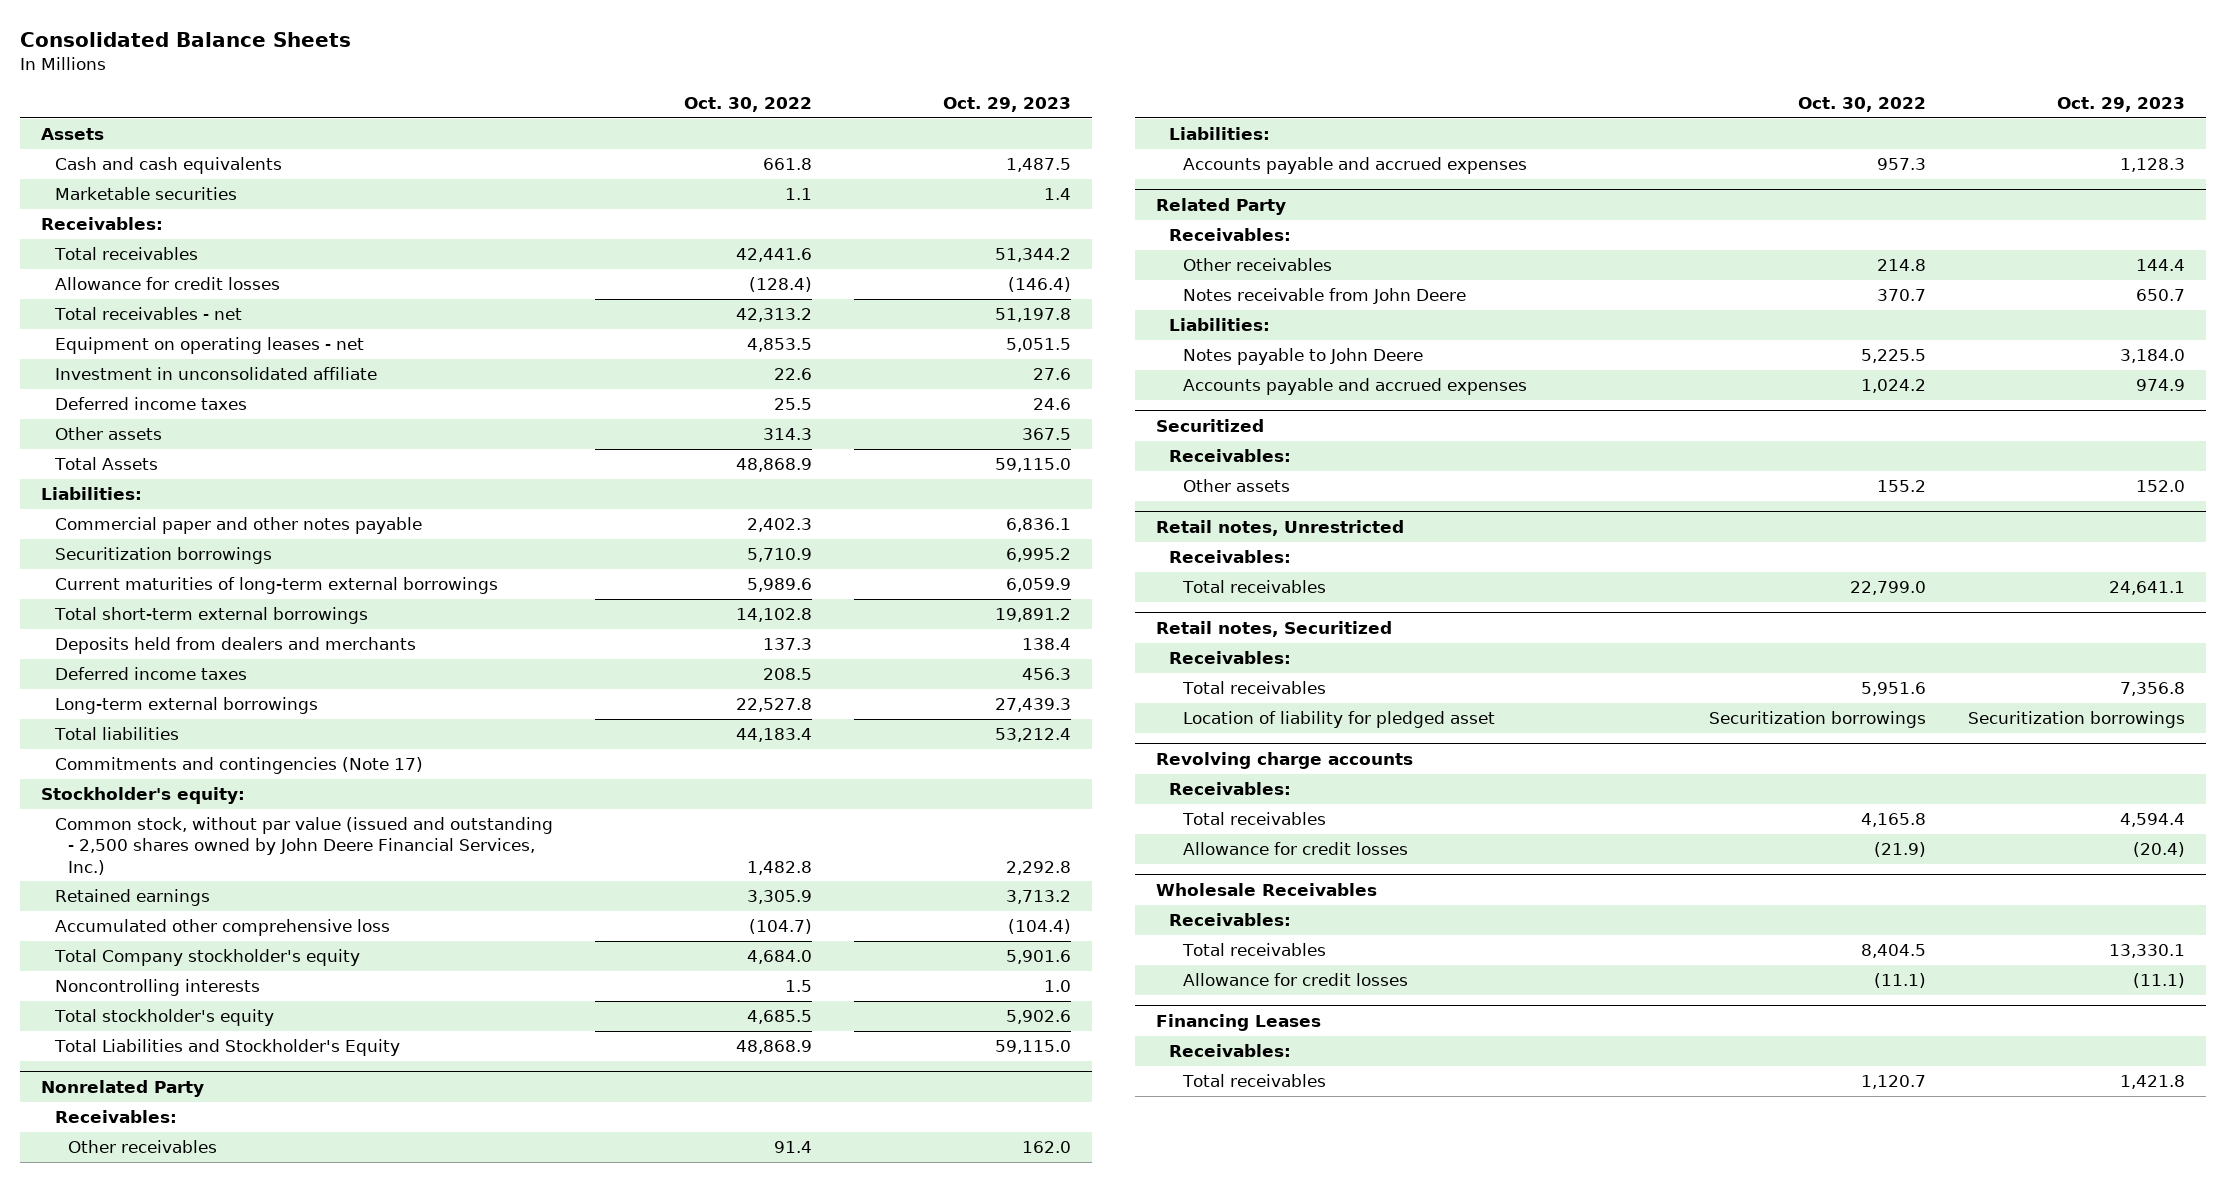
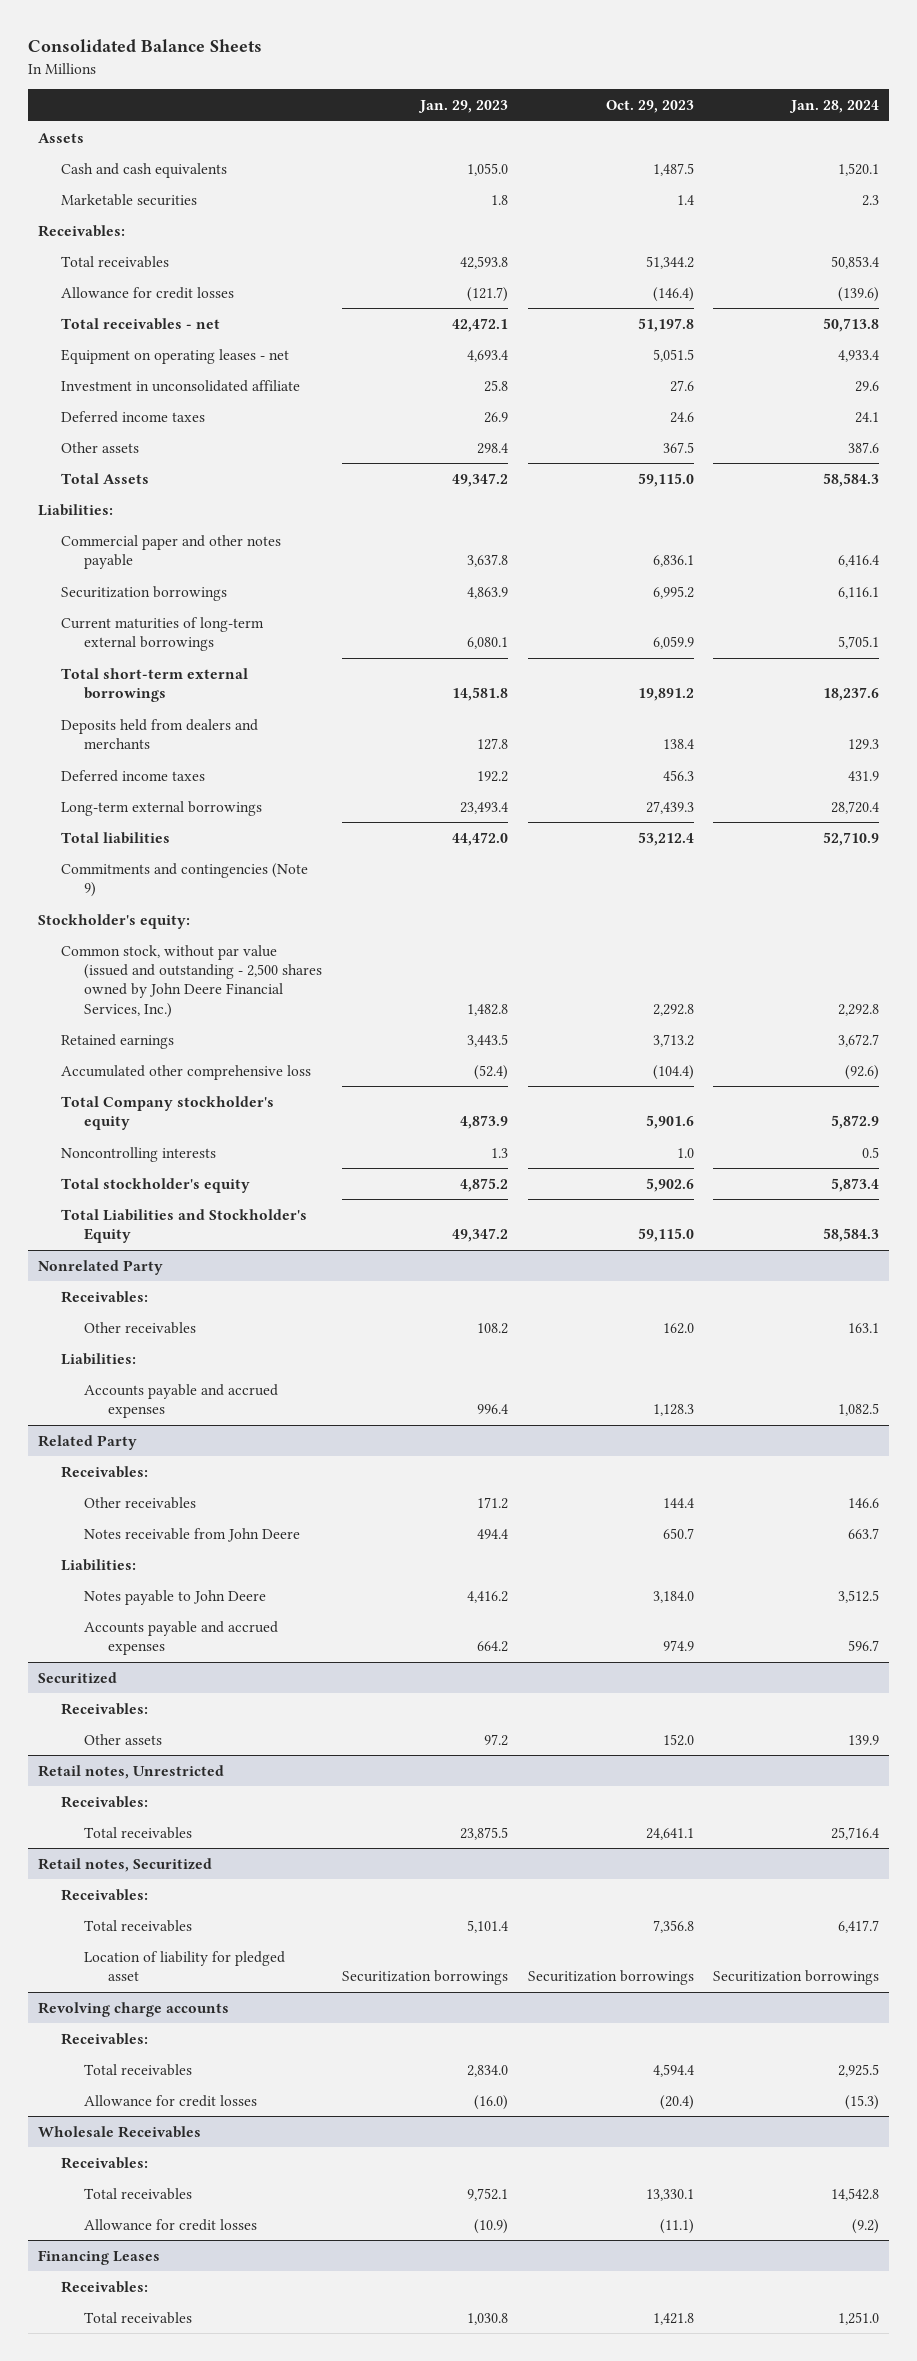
[683,96,812,112] Oct. 30, 2022 -> none
none -> [418,99,509,113] Jan. 29, 2023
none -> [789,99,880,113] Jan. 28, 2024
[54,757,423,775] Commitments and contingencies (Note 17) -> [61,862,309,898] Commitments and contingencies (Note 9)

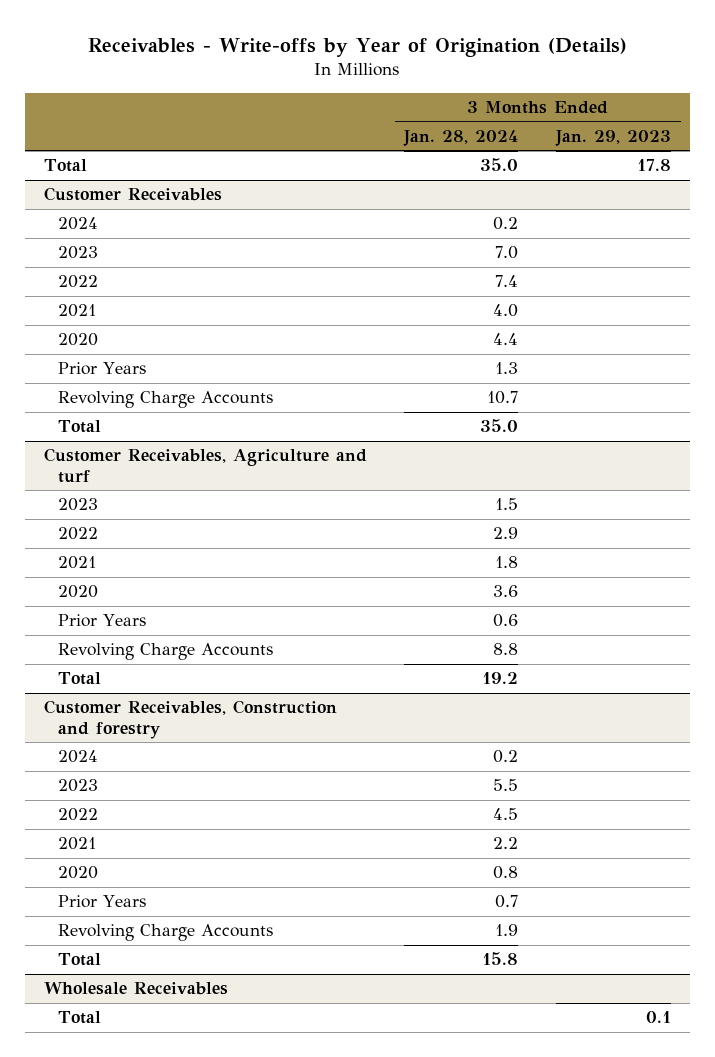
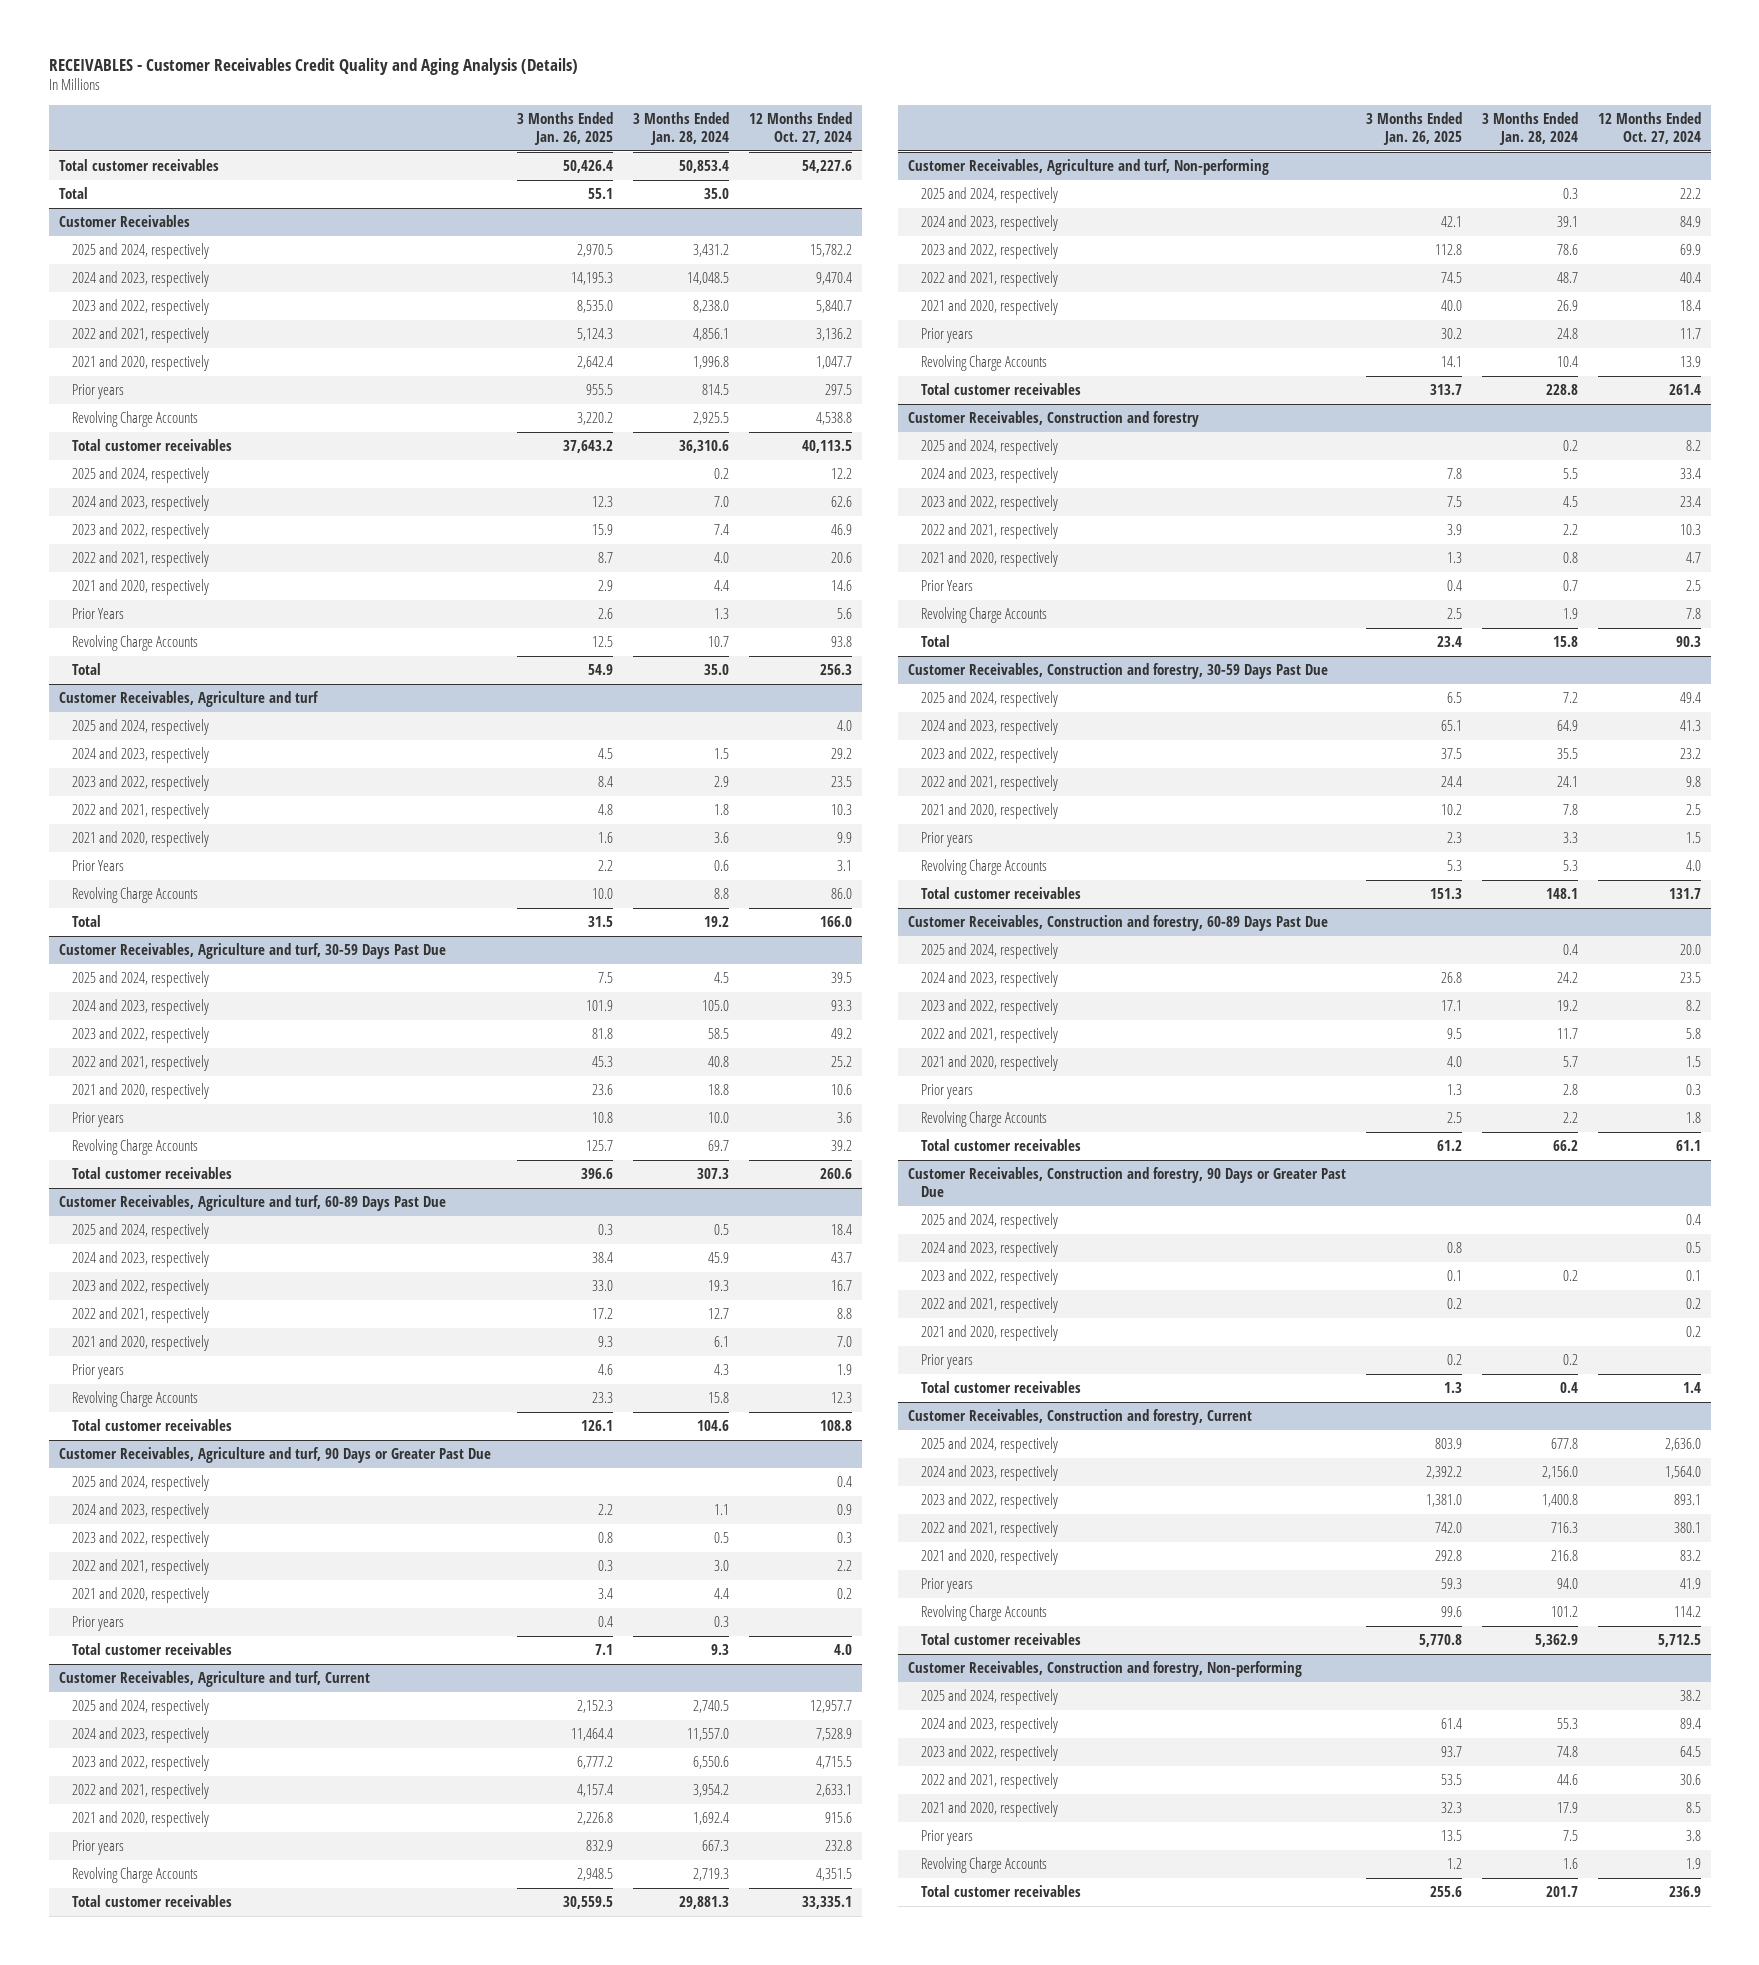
[88,37,628,57] Receivables - Write-offs by Year of Origination (Details) -> [48,57,578,75] RECEIVABLES - Customer Receivables Credit Quality and Aging Analysis (Details)
[555,129,672,146] Jan. 29, 2023 -> none
none -> [516,111,613,145] 3 Months Ended Jan. 26, 2025
none -> [748,111,852,144] 12 Months Ended Oct. 27, 2024
none -> [58,159,219,172] Total customer receivables
none -> [71,243,209,260] 2025 and 2024, respectively
none -> [71,271,209,288] 2024 and 2023, respectively
none -> [71,299,209,316] 2023 and 2022, respectively
none -> [71,327,209,344] 2022 and 2021, respectively
none -> [71,355,209,372] 2021 and 2020, respectively
none -> [71,384,124,400] Prior years
none -> [71,411,198,428] Revolving Charge Accounts
none -> [71,439,232,452] Total customer receivables
[57,217,98,231] 2024 -> [71,467,209,484] 2025 and 2024, respectively
[57,246,98,260] 2023 -> [71,495,209,512] 2024 and 2023, respectively
[57,275,98,289] 2022 -> [71,523,209,540] 2023 and 2022, respectively
[57,304,96,318] 2021 -> [71,551,209,568] 2022 and 2021, respectively
[57,333,98,347] 2020 -> [71,579,209,596] 2021 and 2020, respectively
none -> [71,719,209,736] 2025 and 2024, respectively
[57,498,98,512] 2023 -> [71,747,209,764] 2024 and 2023, respectively
[57,527,98,541] 2022 -> [71,775,209,792] 2023 and 2022, respectively
[57,556,96,570] 2021 -> [71,803,209,820] 2022 and 2021, respectively
[57,585,98,599] 2020 -> [71,831,209,848] 2021 and 2020, respectively
none -> [58,943,446,960] Customer Receivables, Agriculture and turf, 30-59 Days Past Due
none -> [71,971,209,988] 2025 and 2024, respectively
none -> [71,999,209,1016] 2024 and 2023, respectively
none -> [71,1027,209,1044] 2023 and 2022, respectively
none -> [71,1055,209,1072] 2022 and 2021, respectively
none -> [71,1083,209,1100] 2021 and 2020, respectively
none -> [71,1112,124,1128] Prior years
none -> [71,1139,198,1156] Revolving Charge Accounts
none -> [71,1167,232,1180] Total customer receivables
none -> [58,1195,446,1212] Customer Receivables, Agriculture and turf, 60-89 Days Past Due
none -> [71,1223,209,1240] 2025 and 2024, respectively
none -> [71,1251,209,1268] 2024 and 2023, respectively
none -> [71,1279,209,1296] 2023 and 2022, respectively
none -> [71,1307,209,1324] 2022 and 2021, respectively
none -> [71,1335,209,1352] 2021 and 2020, respectively
none -> [71,1364,124,1380] Prior years
none -> [71,1391,198,1408] Revolving Charge Accounts
none -> [71,1419,232,1432] Total customer receivables
none -> [58,1447,491,1464] Customer Receivables, Agriculture and turf, 90 Days or Greater Past Due
none -> [71,1475,209,1492] 2025 and 2024, respectively
none -> [71,1503,209,1520] 2024 and 2023, respectively
none -> [71,1531,209,1548] 2023 and 2022, respectively
none -> [71,1559,209,1576] 2022 and 2021, respectively
none -> [71,1587,209,1604] 2021 and 2020, respectively
none -> [71,1616,124,1632] Prior years
none -> [71,1643,232,1656] Total customer receivables
none -> [58,1671,370,1688] Customer Receivables, Agriculture and turf, Current
none -> [71,1699,209,1716] 2025 and 2024, respectively
none -> [71,1727,209,1744] 2024 and 2023, respectively
none -> [71,1755,209,1772] 2023 and 2022, respectively
none -> [71,1783,209,1800] 2022 and 2021, respectively
none -> [71,1811,209,1828] 2021 and 2020, respectively
none -> [71,1840,124,1856] Prior years
none -> [71,1867,198,1884] Revolving Charge Accounts
none -> [71,1895,232,1908] Total customer receivables
none -> [907,159,1269,176] Customer Receivables, Agriculture and turf, Non-performing
none -> [920,187,1058,204] 2025 and 2024, respectively
none -> [920,215,1058,232] 2024 and 2023, respectively
none -> [920,243,1058,260] 2023 and 2022, respectively
none -> [920,271,1058,288] 2022 and 2021, respectively
none -> [920,299,1058,316] 2021 and 2020, respectively
none -> [920,328,973,344] Prior years
none -> [920,355,1047,372] Revolving Charge Accounts
none -> [920,383,1081,396] Total customer receivables
[57,750,98,764] 2024 -> [920,439,1058,456] 2025 and 2024, respectively
[57,779,98,793] 2023 -> [920,467,1058,484] 2024 and 2023, respectively
[57,808,98,822] 2022 -> [920,495,1058,512] 2023 and 2022, respectively
[57,837,96,851] 2021 -> [920,523,1058,540] 2022 and 2021, respectively
[57,866,98,880] 2020 -> [920,551,1058,568] 2021 and 2020, respectively
[43,982,228,996] Wholesale Receivables -> none
[57,1011,101,1025] Total -> none
none -> [907,663,1328,680] Customer Receivables, Construction and forestry, 30-59 Days Past Due
none -> [920,691,1058,708] 2025 and 2024, respectively
none -> [920,719,1058,736] 2024 and 2023, respectively
none -> [920,747,1058,764] 2023 and 2022, respectively
none -> [920,775,1058,792] 2022 and 2021, respectively
none -> [920,803,1058,820] 2021 and 2020, respectively
none -> [920,832,973,848] Prior years
none -> [920,859,1047,876] Revolving Charge Accounts
none -> [920,887,1081,900] Total customer receivables
none -> [907,915,1328,932] Customer Receivables, Construction and forestry, 60-89 Days Past Due
none -> [920,943,1058,960] 2025 and 2024, respectively
none -> [920,971,1058,988] 2024 and 2023, respectively
none -> [920,999,1058,1016] 2023 and 2022, respectively
none -> [920,1027,1058,1044] 2022 and 2021, respectively
none -> [920,1055,1058,1072] 2021 and 2020, respectively
none -> [920,1084,973,1100] Prior years
none -> [920,1111,1047,1128] Revolving Charge Accounts
none -> [920,1139,1081,1152] Total customer receivables
none -> [907,1167,1346,1198] Customer Receivables, Construction and forestry, 90 Days or Greater Past Due
none -> [920,1213,1058,1230] 2025 and 2024, respectively
none -> [920,1241,1058,1258] 2024 and 2023, respectively
none -> [920,1269,1058,1286] 2023 and 2022, respectively
none -> [920,1297,1058,1314] 2022 and 2021, respectively
none -> [920,1325,1058,1342] 2021 and 2020, respectively
none -> [920,1354,973,1370] Prior years
none -> [920,1381,1081,1394] Total customer receivables
none -> [907,1409,1252,1426] Customer Receivables, Construction and forestry, Current
none -> [920,1437,1058,1454] 2025 and 2024, respectively
none -> [920,1465,1058,1482] 2024 and 2023, respectively
none -> [920,1493,1058,1510] 2023 and 2022, respectively
none -> [920,1521,1058,1538] 2022 and 2021, respectively
none -> [920,1549,1058,1566] 2021 and 2020, respectively
none -> [920,1578,973,1594] Prior years
none -> [920,1605,1047,1622] Revolving Charge Accounts
none -> [920,1633,1081,1646] Total customer receivables
none -> [907,1661,1302,1678] Customer Receivables, Construction and forestry, Non-performing
none -> [920,1689,1058,1706] 2025 and 2024, respectively
none -> [920,1717,1058,1734] 2024 and 2023, respectively
none -> [920,1745,1058,1762] 2023 and 2022, respectively
none -> [920,1773,1058,1790] 2022 and 2021, respectively
none -> [920,1801,1058,1818] 2021 and 2020, respectively
none -> [920,1830,973,1846] Prior years
none -> [920,1857,1047,1874] Revolving Charge Accounts
none -> [920,1885,1081,1898] Total customer receivables

